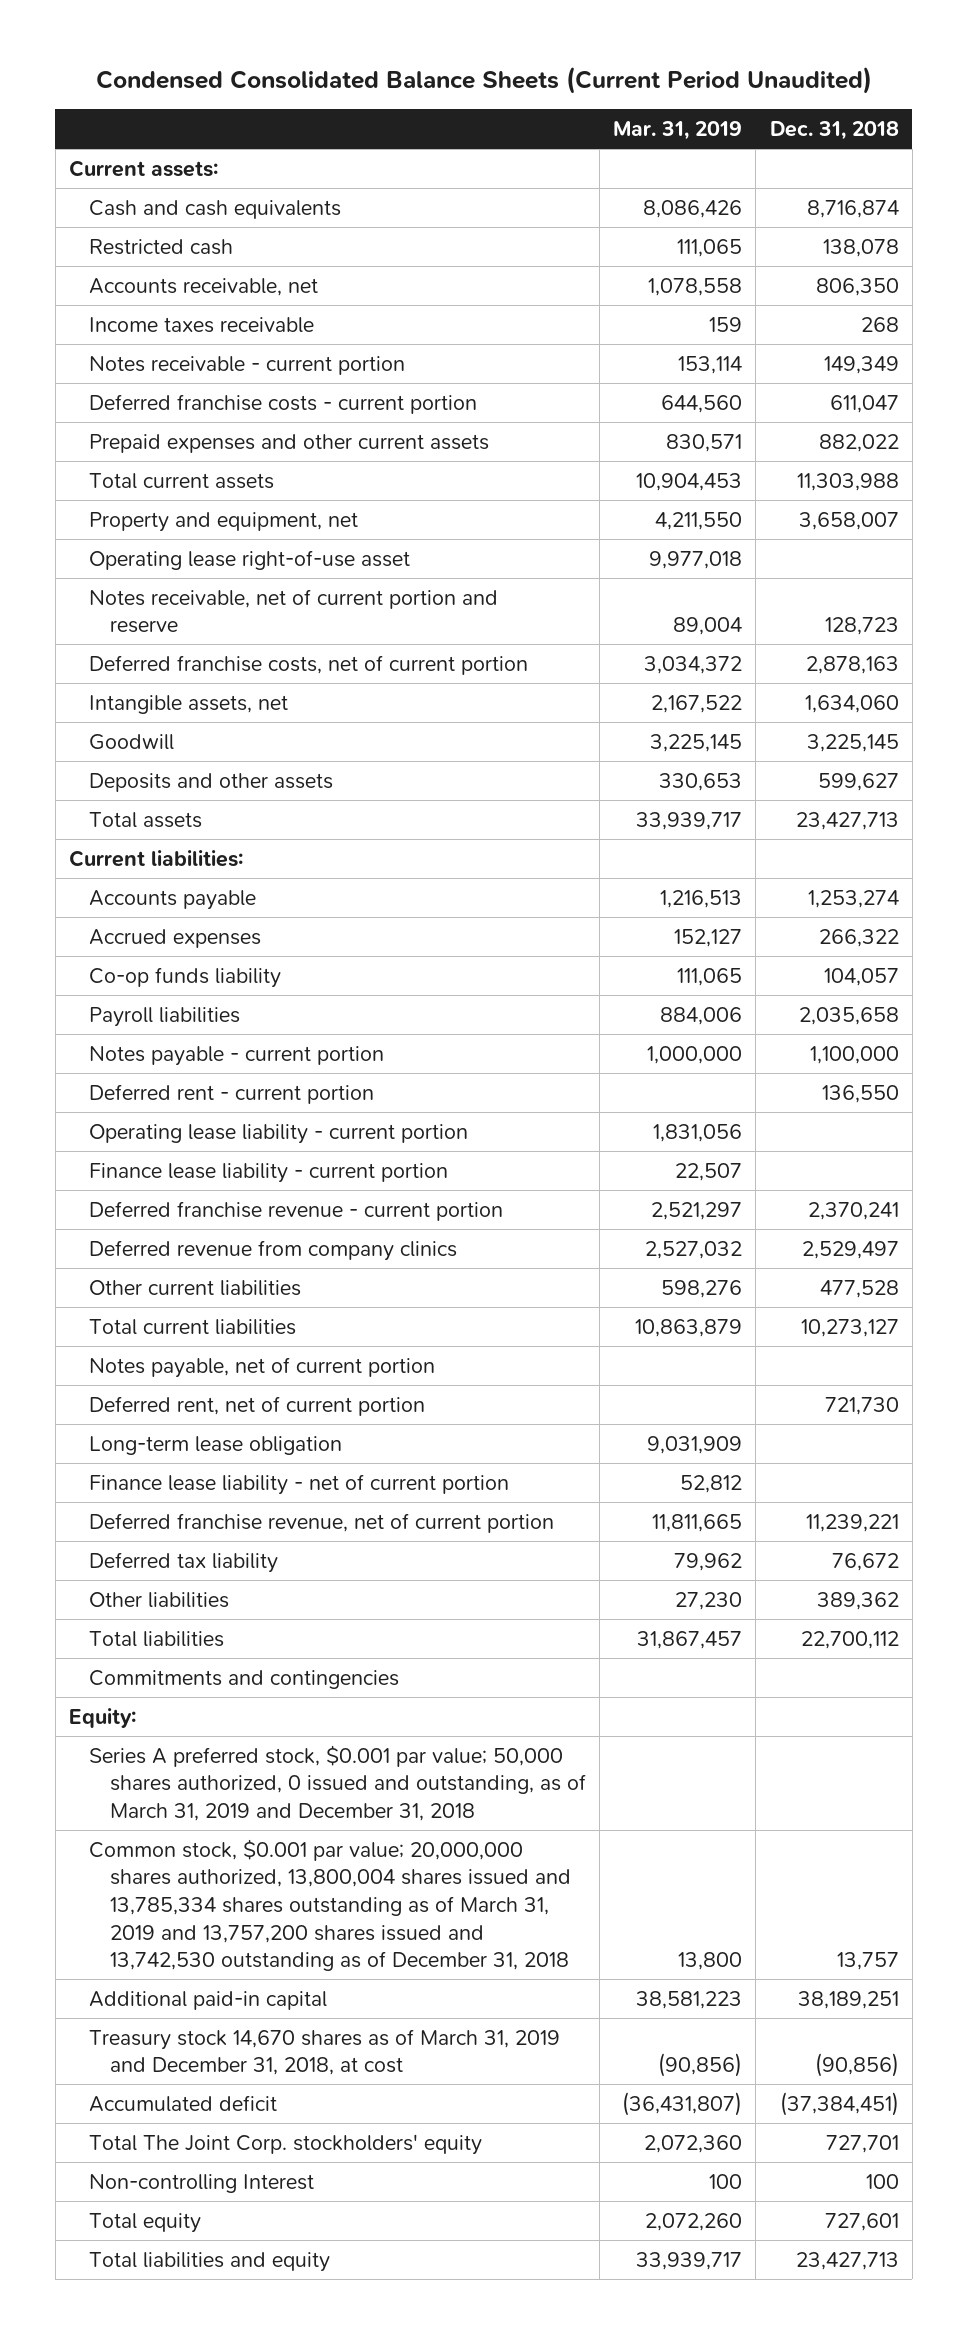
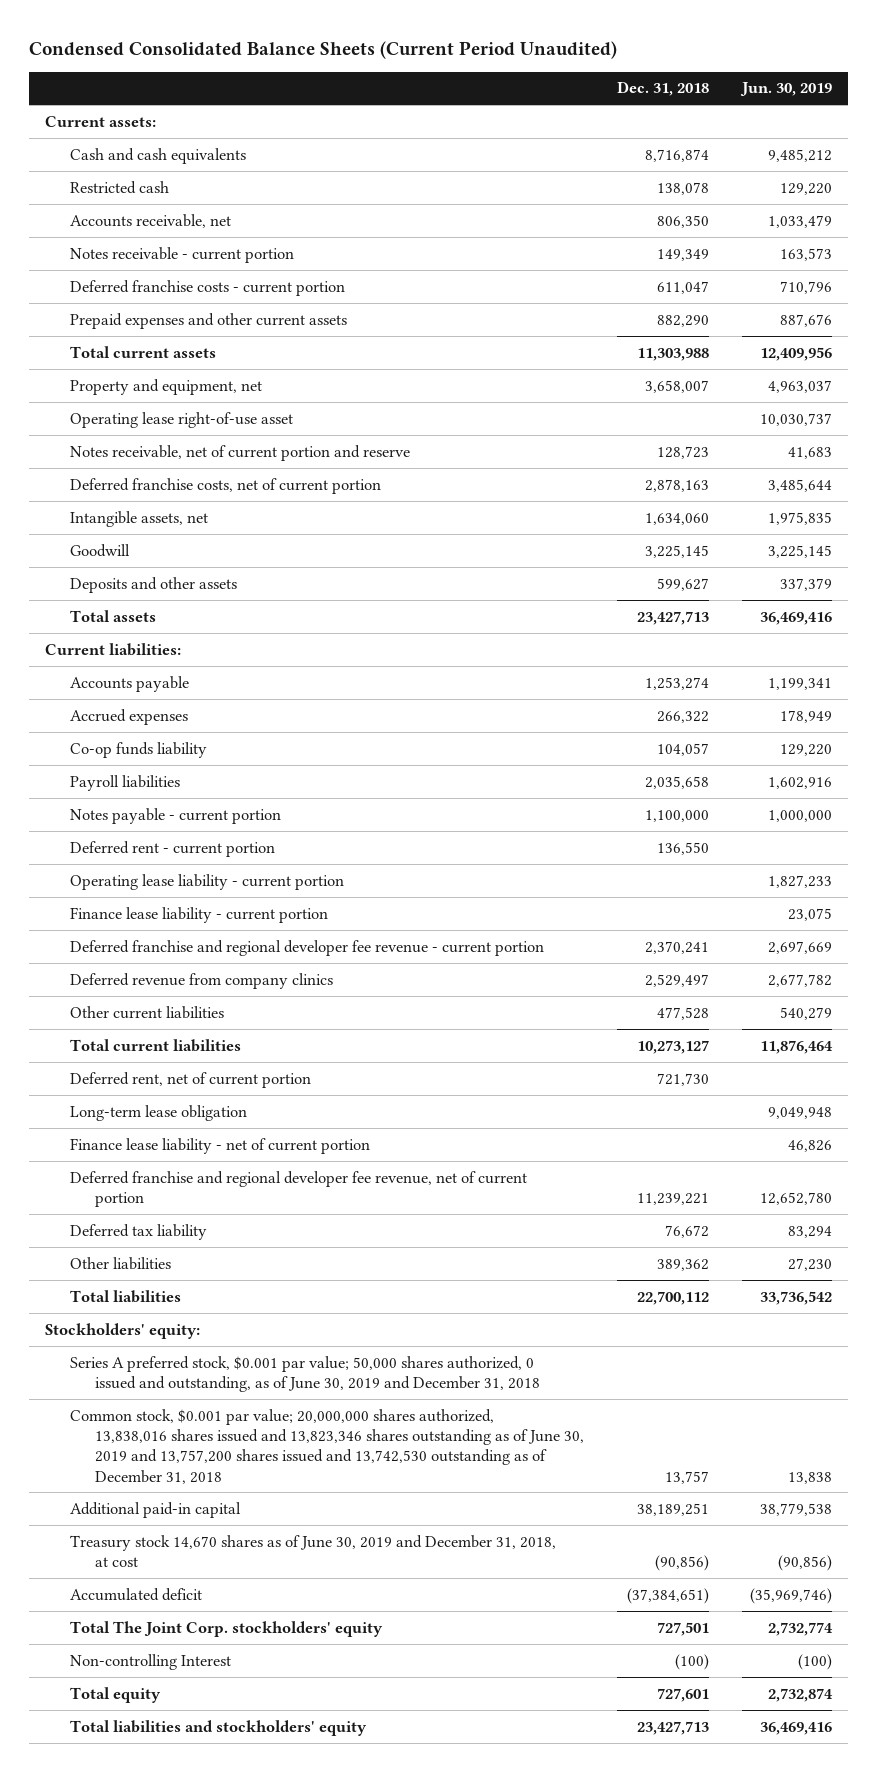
[613,121,743,141] Mar. 31, 2019 -> none
none -> [740,82,833,97] Jun. 30, 2019
[89,316,315,333] Income taxes receivable -> none
[818,433,899,452] 882,022 -> [657,314,710,327] 882,290
[89,1200,504,1221] Deferred franchise revenue - current portion -> [70,939,545,956] Deferred franchise and regional developer fee revenue - current portion
[89,1356,436,1378] Notes payable, net of current portion -> none
[89,1512,555,1533] Deferred franchise revenue, net of current portion -> [70,1170,528,1207] Deferred franchise and regional developer fee revenue, net of current portion
[89,1669,400,1689] Commitments and contingencies -> none
[68,1707,136,1728] Equity: -> [45,1322,201,1339] Stockholders' equity:
[89,1744,587,1821] Series A preferred stock, $0.001 par value; 50,000 shares authorized, 0 issued and outstanding, as of March 31, 2019 and December 31, 2018 -> [70,1355,541,1392] Series A preferred stock, $0.001 par value; 50,000 shares authorized, 0 issued and outstanding, as of June 30, 2019 and December 31, 2018
[89,1838,572,1972] Common stock, $0.001 par value; 20,000,000 shares authorized, 13,800,004 shares issued and 13,785,334 shares outstanding as of March 31, 2019 and 13,757,200 shares issued and 13,742,530 outstanding as of December 31, 2018 -> [70,1408,585,1484] Common stock, $0.001 par value; 20,000,000 shares authorized, 13,838,016 shares issued and 13,823,346 shares outstanding as of June 30, 2019 and 13,757,200 shares issued and 13,742,530 outstanding as of December 31, 2018
[89,2028,561,2076] Treasury stock 14,670 shares as of March 31, 2019 and December 31, 2018, at cost -> [70,1534,557,1567] Treasury stock 14,670 shares as of June 30, 2019 and December 31, 2018, at cost
[779,2091,899,2116] (37,384,451) -> [627,1587,710,1604] (37,384,651)
[825,2134,899,2153] 727,701 -> [657,1621,710,1636] 727,501
[865,2173,899,2189] 100 -> [675,1653,710,1670] (100)
[89,2251,331,2272] Total liabilities and equity -> [70,1719,368,1736] Total liabilities and stockholders' equity

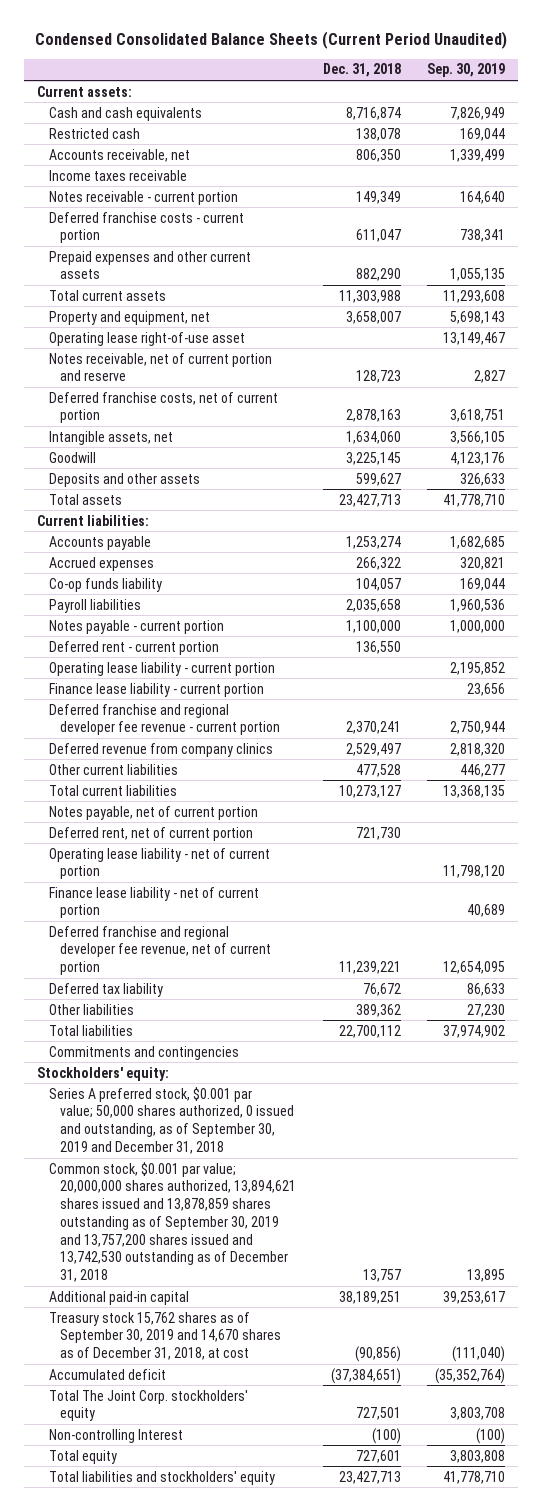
[740,82,833,97] Jun. 30, 2019 -> none
none -> [427,63,506,78] Sep. 30, 2019
none -> [48,169,187,181] Income taxes receivable
none -> [48,805,258,820] Notes payable, net of current portion
[70,1104,248,1121] Long-term lease obligation -> [48,847,270,880] Operating lease liability - net of current portion
none -> [48,1045,239,1060] Commitments and contingencies
[70,1355,541,1392] Series A preferred stock, $0.001 par value; 50,000 shares authorized, 0 issued and outstanding, as of June 30, 2019 and December 31, 2018 -> [48,1086,295,1154] Series A preferred stock, $0.001 par value; 50,000 shares authorized, 0 issued and outstanding, as of September 30, 2019 and December 31, 2018
[70,1408,585,1484] Common stock, $0.001 par value; 20,000,000 shares authorized, 13,838,016 shares issued and 13,823,346 shares outstanding as of June 30, 2019 and 13,757,200 shares issued and 13,742,530 outstanding as of December 31, 2018 -> [48,1161,297,1283] Common stock, $0.001 par value; 20,000,000 shares authorized, 13,894,621 shares issued and 13,878,859 shares outstanding as of September 30, 2019 and 13,757,200 shares issued and 13,742,530 outstanding as of December 31, 2018
[70,1534,557,1567] Treasury stock 14,670 shares as of June 30, 2019 and December 31, 2018, at cost -> [48,1311,282,1361] Treasury stock 15,762 shares as of September 30, 2019 and 14,670 shares as of December 31, 2018, at cost

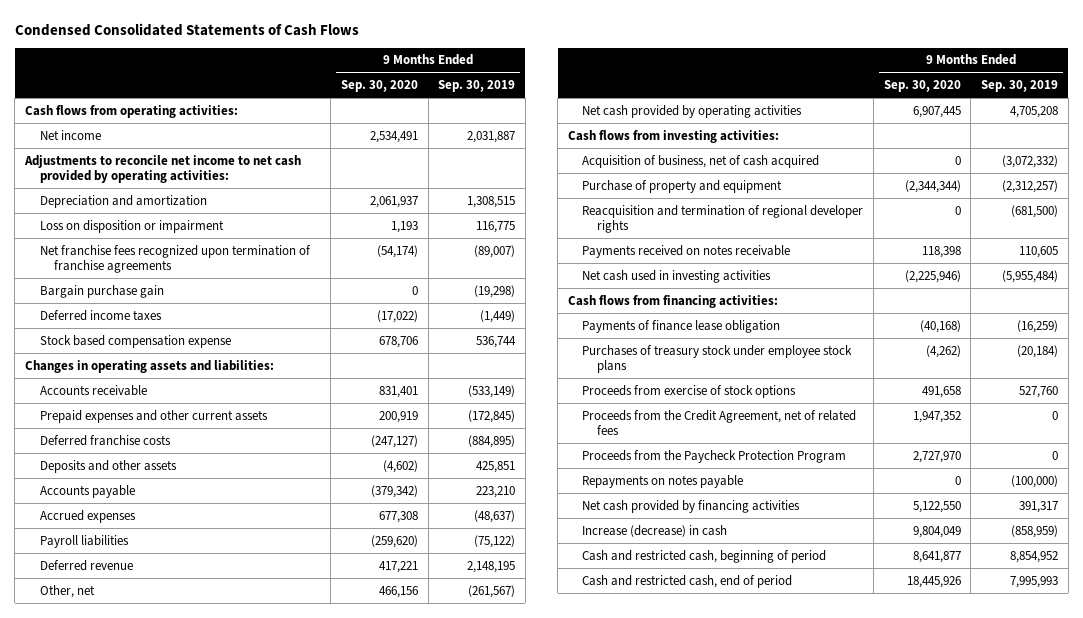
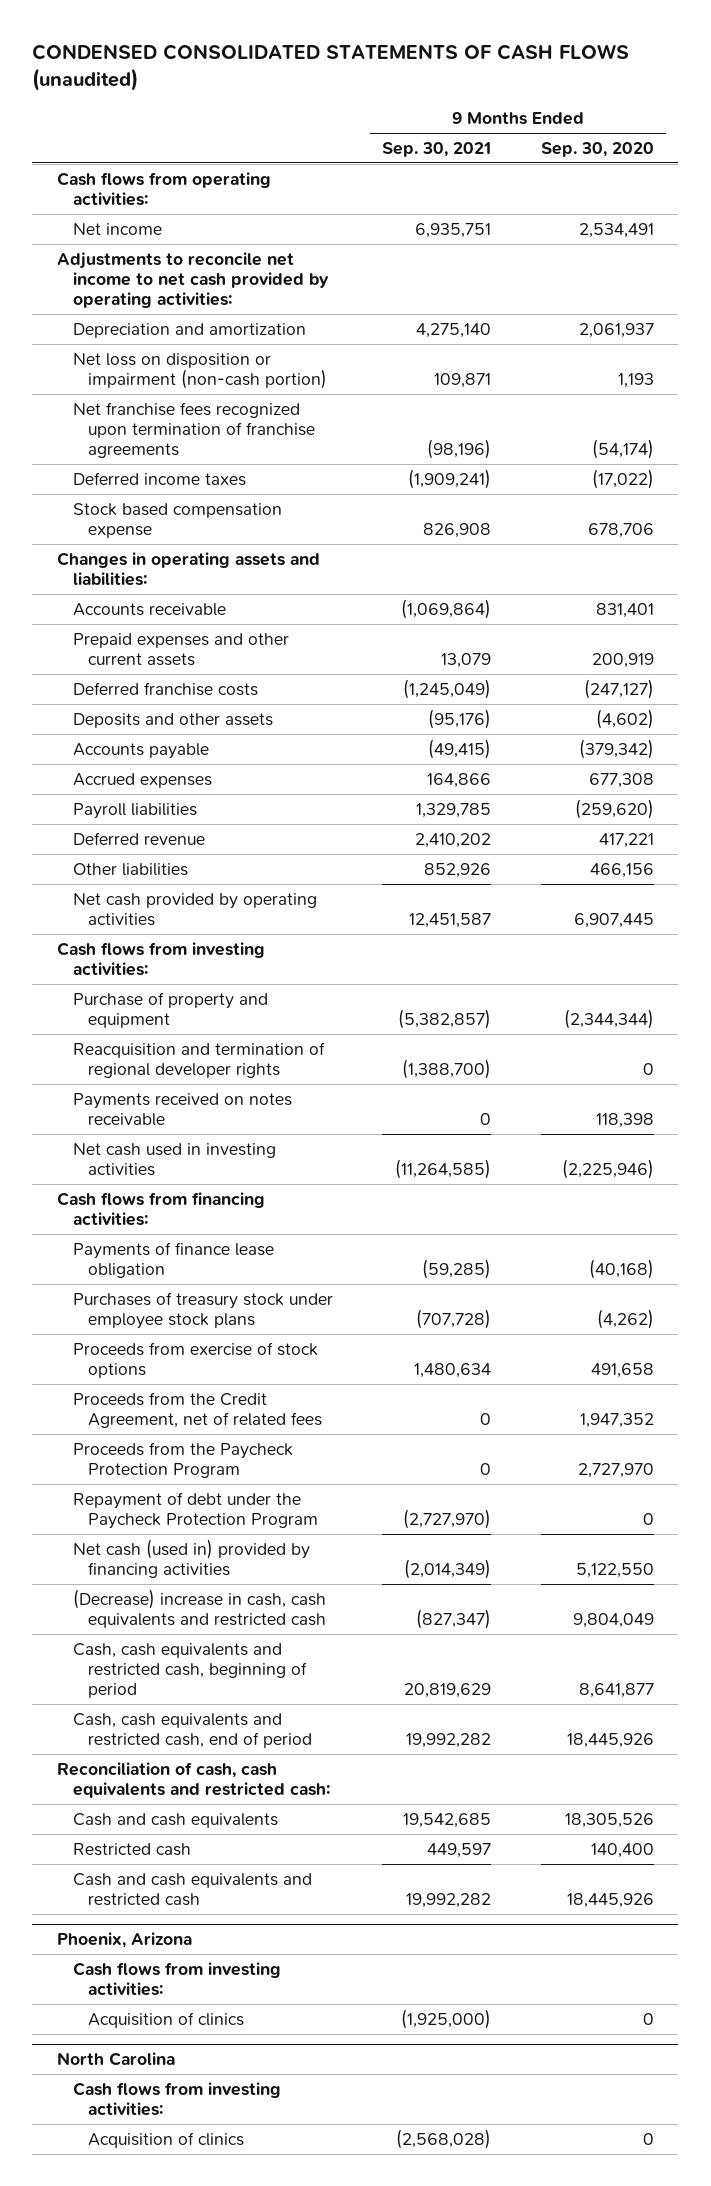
[14,22,359,36] Condensed Consolidated Statements of Cash Flows -> [32,44,630,92] CONDENSED CONSOLIDATED STATEMENTS OF CASH FLOWS (unaudited)
[438,80,516,93] Sep. 30, 2019 -> none
none -> [382,141,492,157] Sep. 30, 2021
[39,219,224,233] Loss on disposition or impairment -> [72,352,328,389] Net loss on disposition or impairment (non-cash portion)
[39,284,164,298] Bargain purchase gain -> none
[39,584,95,598] Other, net -> [72,862,188,876] Other liabilities
[582,154,820,168] Acquisition of business, net of cash acquired -> none
[582,474,744,488] Repayments on notes payable -> [72,1491,319,1529] Repayment of debt under the Paycheck Protection Program
[582,499,801,513] Net cash provided by financing activities -> [72,1538,310,1578] Net cash (used in) provided by financing activities
[582,524,728,537] Increase (decrease) in cash -> [72,1588,327,1628] (Decrease) increase in cash, cash equivalents and restricted cash
[582,549,827,563] Cash and restricted cash, beginning of period -> [72,1642,308,1699] Cash, cash equivalents and restricted cash, beginning of period
[582,574,793,588] Cash and restricted cash, end of period -> [72,1712,313,1748] Cash, cash equivalents and restricted cash, end of period
none -> [57,1761,330,1798] Reconciliation of cash, cash equivalents and restricted cash:
none -> [72,1812,278,1828] Cash and cash equivalents
none -> [72,1842,191,1856] Restricted cash
none -> [72,1872,312,1906] Cash and cash equivalents and restricted cash
none -> [57,1931,193,1948] Phoenix, Arizona
none -> [72,1961,281,1996] Cash flows from investing activities:
none -> [88,2011,245,2028] Acquisition of clinics
none -> [57,2051,176,2066] North Carolina
none -> [72,2081,281,2116] Cash flows from investing activities:
none -> [88,2131,245,2148] Acquisition of clinics

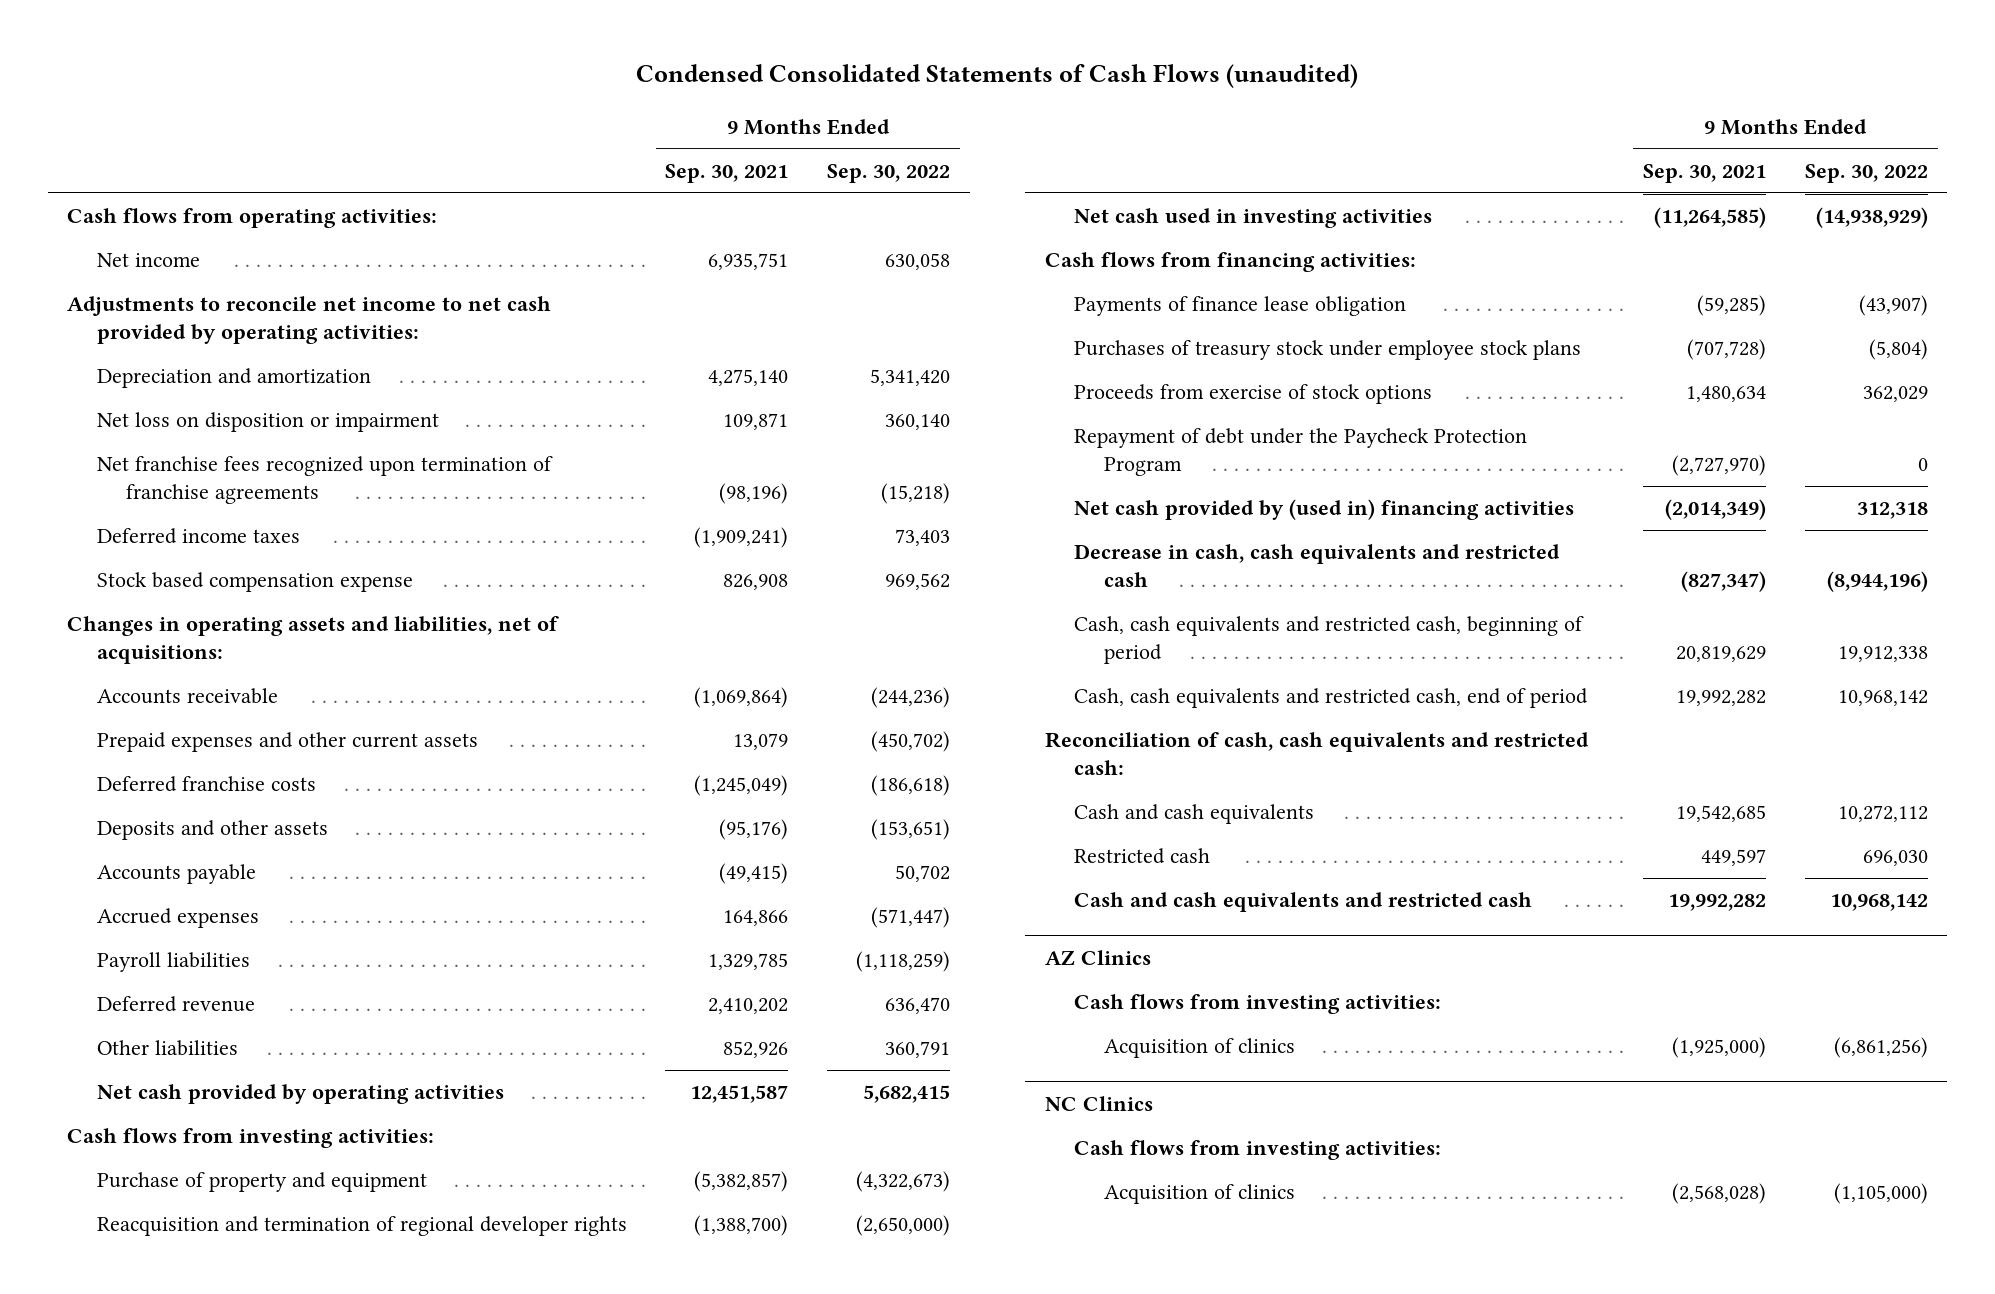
[32,44,630,92] CONDENSED CONSOLIDATED STATEMENTS OF CASH FLOWS (unaudited) -> [636,64,1359,89] Condensed Consolidated Statements of Cash Flows (unaudited)
[540,141,654,157] Sep. 30, 2020 -> none
none -> [827,163,951,183] Sep. 30, 2022
[72,352,328,389] Net loss on disposition or impairment (non-cash portion) -> [96,412,439,433] Net loss on disposition or impairment
[57,551,321,586] Changes in operating assets and liabilities: -> [67,616,560,664] Changes in operating assets and liabilities, net of acquisitions:
[72,1092,292,1126] Payments received on notes receivable -> none
[72,1391,323,1428] Proceeds from the Credit Agreement, net of related fees -> none
[72,1441,293,1478] Proceeds from the Paycheck Protection Program -> none
[72,1538,310,1578] Net cash (used in) provided by financing activities -> [1074,499,1575,521] Net cash provided by (used in) financing activities
[72,1588,327,1628] (Decrease) increase in cash, cash equivalents and restricted cash -> [1074,544,1561,587] Decrease in cash, cash equivalents and restricted cash
[57,1931,193,1948] Phoenix, Arizona -> none
none -> [1044,950,1151,966] AZ Clinics
[57,2051,176,2066] North Carolina -> none
none -> [1044,1096,1153,1112] NC Clinics

